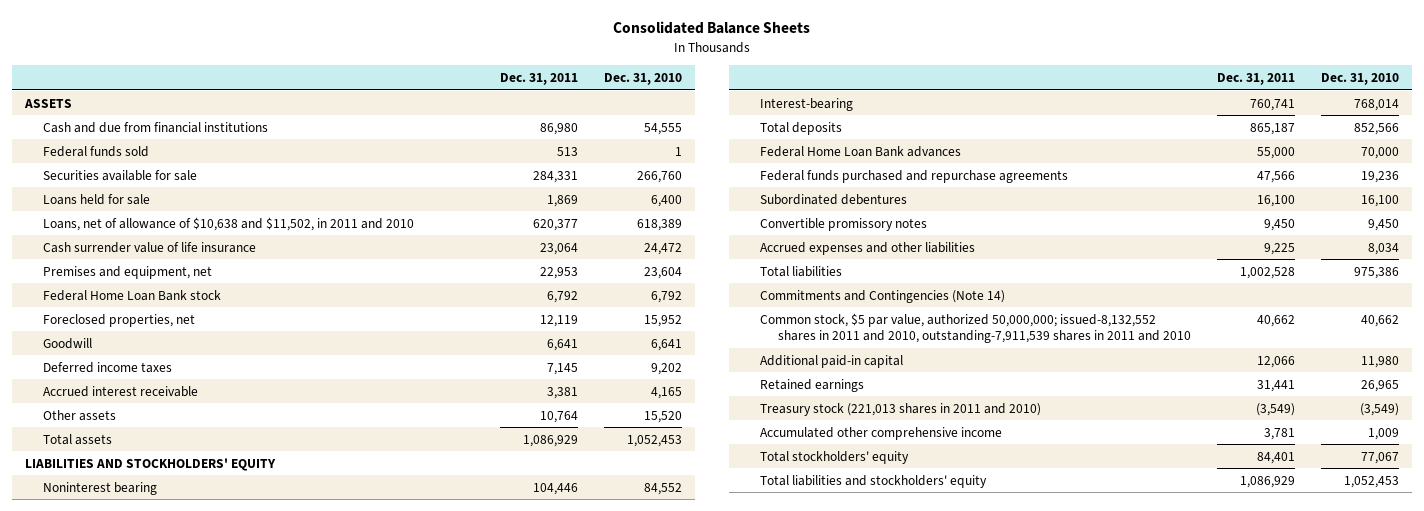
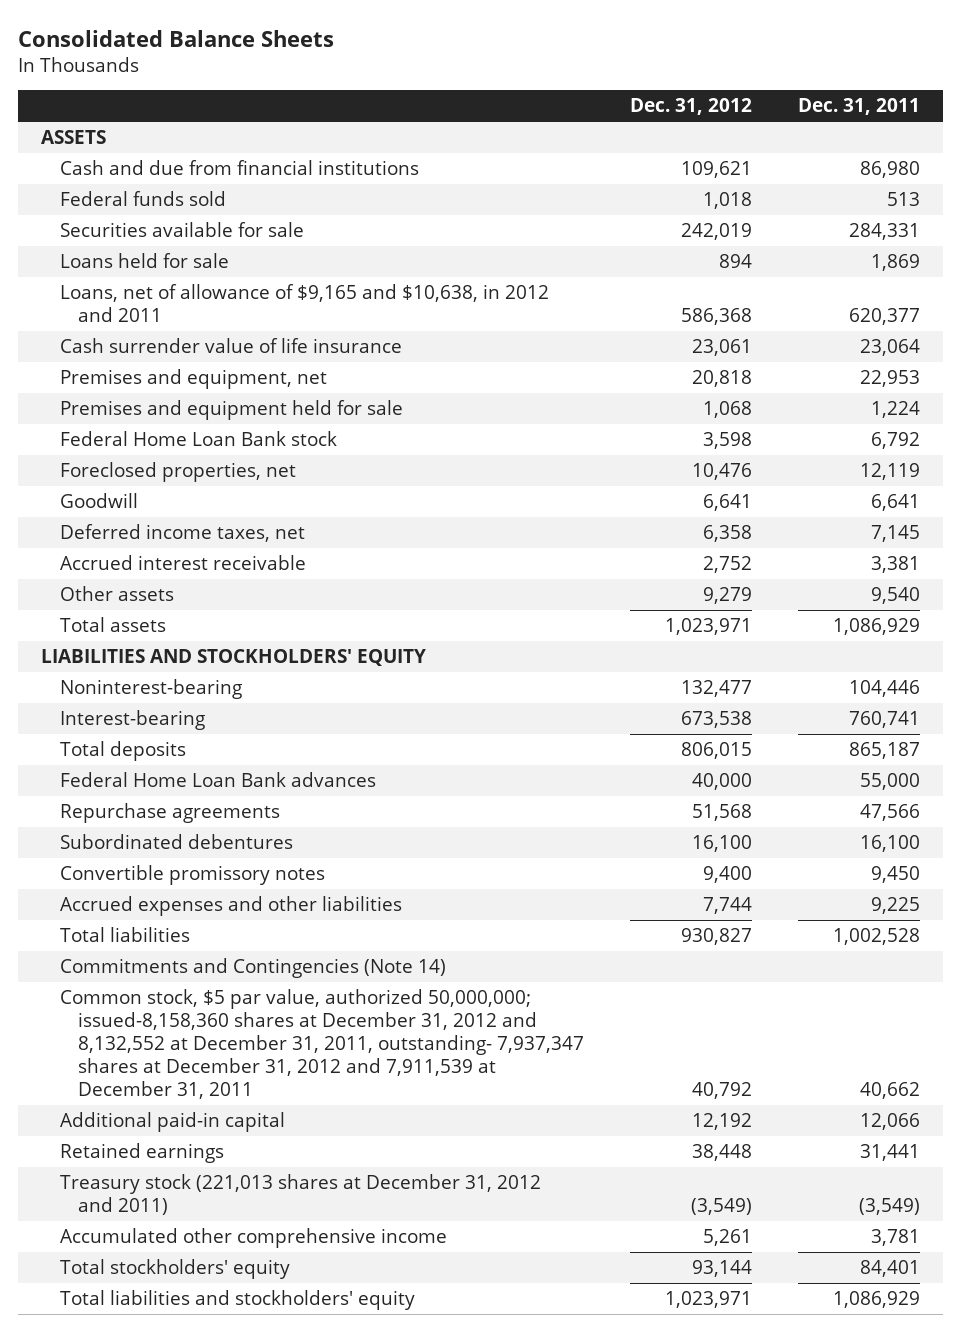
[604,72,683,85] Dec. 31, 2010 -> none
none -> [630,98,753,116] Dec. 31, 2012
[42,216,414,231] Loans, net of allowance of $10,638 and $11,502, in 2011 and 2010 -> [59,283,549,322] Loans, net of allowance of $9,165 and $10,638, in 2012 and 2011
none -> [59,399,403,420] Premises and equipment held for sale
[42,361,172,373] Deferred income taxes -> [59,523,305,542] Deferred income taxes, net
[539,410,578,423] 10,764 -> [871,586,921,604] 9,540
[42,481,157,495] Noninterest bearing -> [59,678,242,699] Noninterest-bearing
[760,169,1069,183] Federal funds purchased and repurchase agreements -> [59,802,280,823] Repurchase agreements
[760,312,1192,344] Common stock, $5 par value, authorized 50,000,000; issued-8,132,552 shares in 2011 and 2010, outstanding-7,911,539 shares in 2011 and 2010 -> [59,988,585,1099] Common stock, $5 par value, authorized 50,000,000; issued-8,158,360 shares at December 31, 2012 and 8,132,552 at December 31, 2011, outstanding- 7,937,347 shares at December 31, 2012 and 7,911,539 at December 31, 2011
[760,402,1042,416] Treasury stock (221,013 shares in 2011 and 2010) -> [59,1173,541,1215] Treasury stock (221,013 shares at December 31, 2012 and 2011)

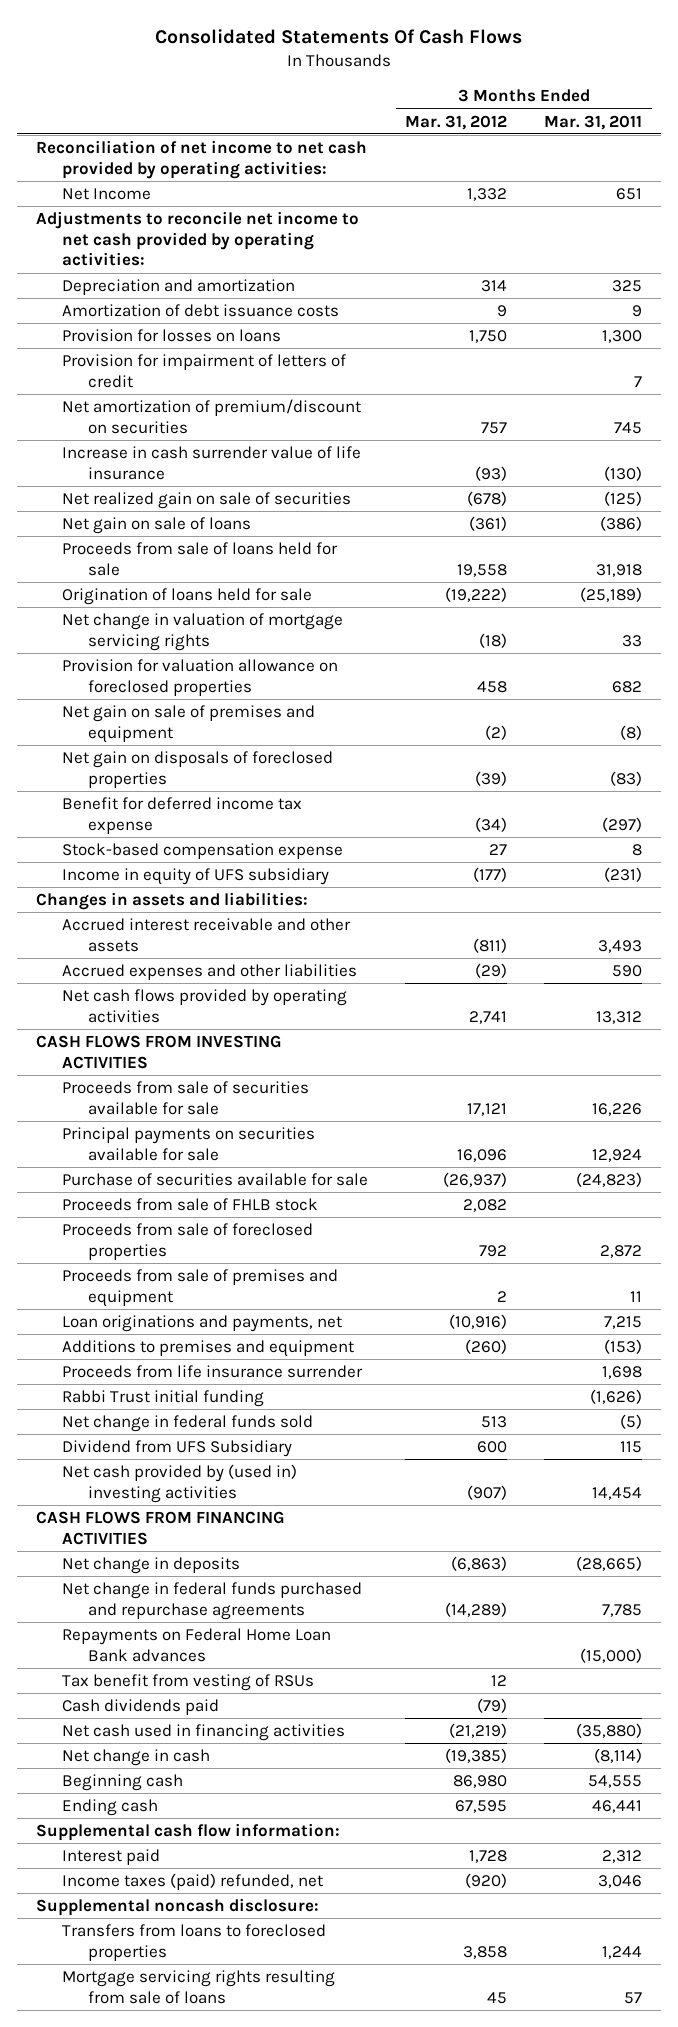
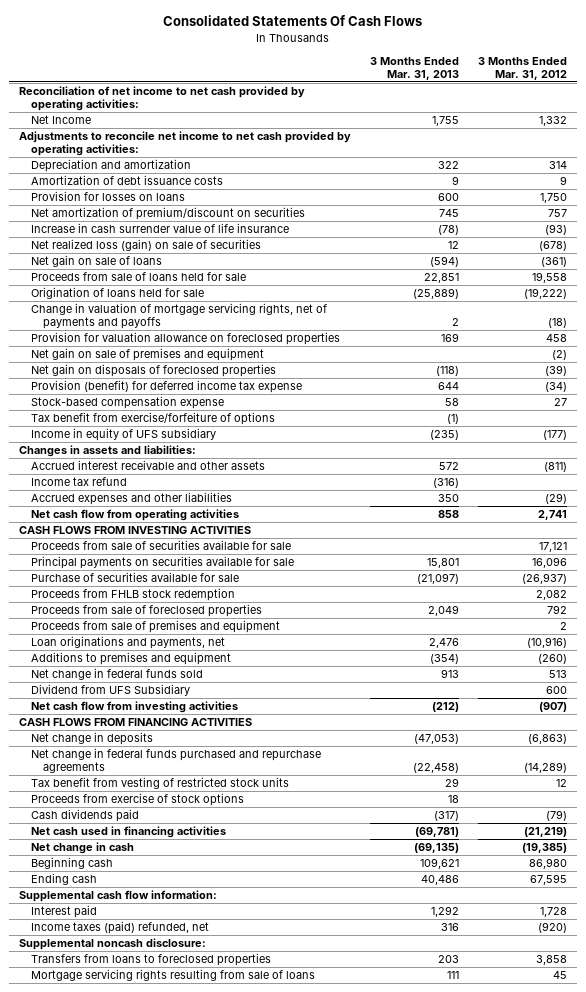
[544,114,643,130] Mar. 31, 2011 -> none
none -> [370,56,460,80] 3 Months Ended Mar. 31, 2013
[61,354,346,388] Provision for impairment of letters of credit -> none
[61,492,351,510] Net realized gain on sale of securities -> [30,239,261,252] Net realized loss (gain) on sale of securities
[61,613,343,651] Net change in valuation of mortgage servicing rights -> [30,303,327,330] Change in valuation of mortgage servicing rights, net of payments and payoffs
[61,797,302,834] Benefit for deferred income tax expense -> [30,380,302,394] Provision (benefit) for deferred income tax expense
none -> [30,412,275,426] Tax benefit from exercise/forfeiture of options
none -> [30,477,127,487] Income tax refund
[61,989,347,1023] Net cash flows provided by operating activities -> [30,509,239,522] Net cash flow from operating activities
[61,1198,318,1212] Proceeds from sale of FHLB stock -> [30,588,235,602] Proceeds from FHLB stock redemption
[61,1365,363,1379] Proceeds from life insurance surrender -> none
[61,1390,264,1408] Rabbi Trust initial funding -> none
[61,1464,297,1503] Net cash provided by (used in) investing activities -> [30,701,238,714] Net cash flow from investing activities
[61,1628,331,1662] Repayments on Federal Home Loan Bank advances -> none
[61,1674,314,1692] Tax benefit from vesting of RSUs -> [30,777,289,790] Tax benefit from vesting of restricted stock units
none -> [30,793,244,807] Proceeds from exercise of stock options

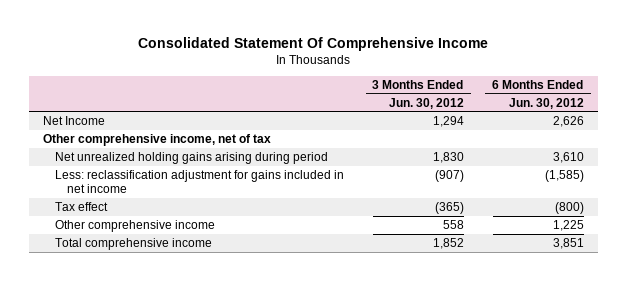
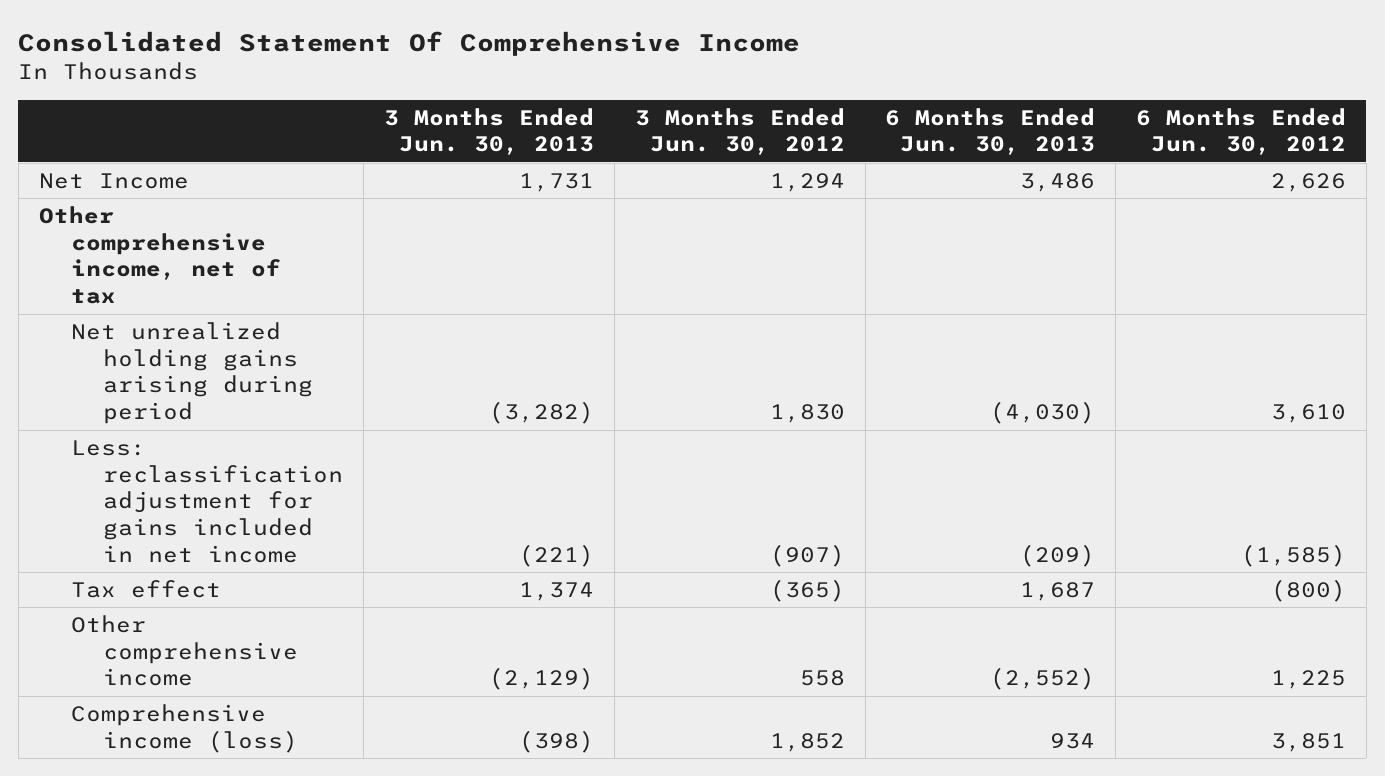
none -> [384,107,595,156] 3 Months Ended Jun. 30, 2013
none -> [885,107,1096,156] 6 Months Ended Jun. 30, 2013
[54,237,212,250] Total comprehensive income -> [71,703,299,753] Comprehensive income (loss)

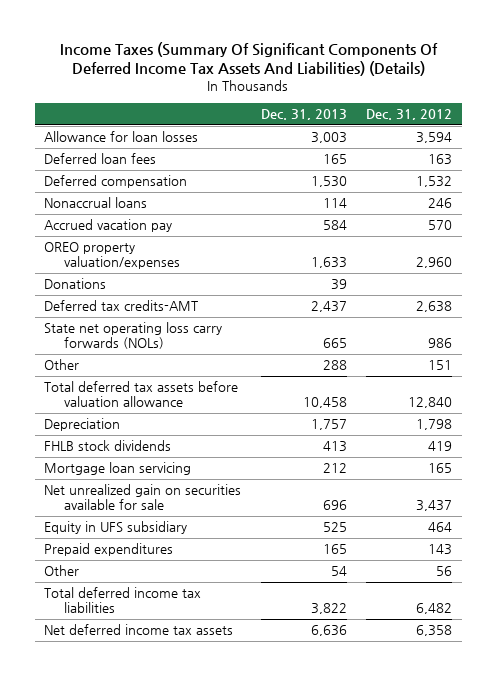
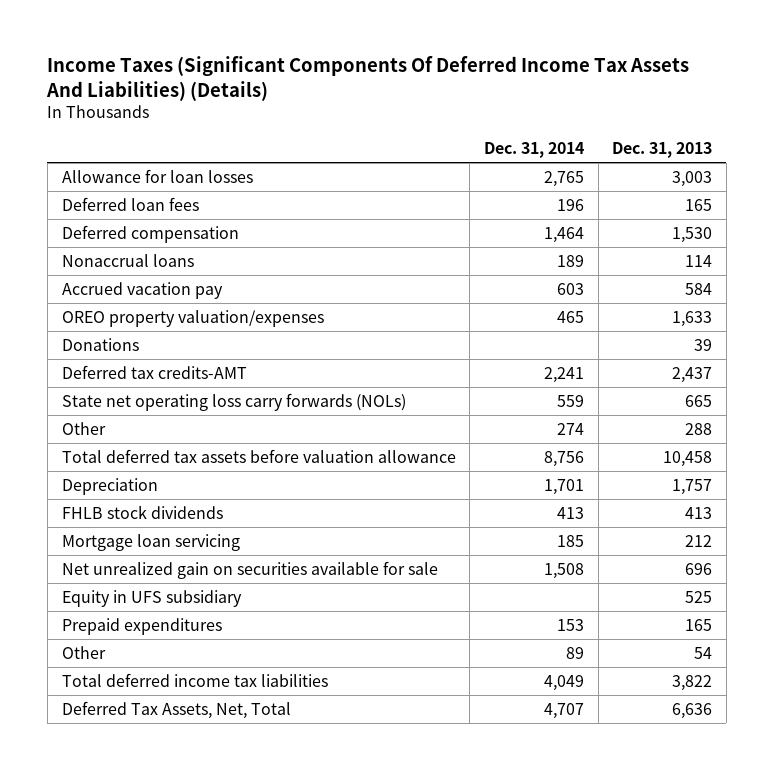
[60,41,439,77] Income Taxes (Summary Of Significant Components Of Deferred Income Tax Assets And Liabilities) (Details) -> [46,56,690,101] Income Taxes (Significant Components Of Deferred Income Tax Assets And Liabilities) (Details)
[366,108,453,120] Dec. 31, 2012 -> none
none -> [483,141,584,158] Dec. 31, 2014
[44,624,234,636] Net deferred income tax assets -> [61,700,291,719] Deferred Tax Assets, Net, Total

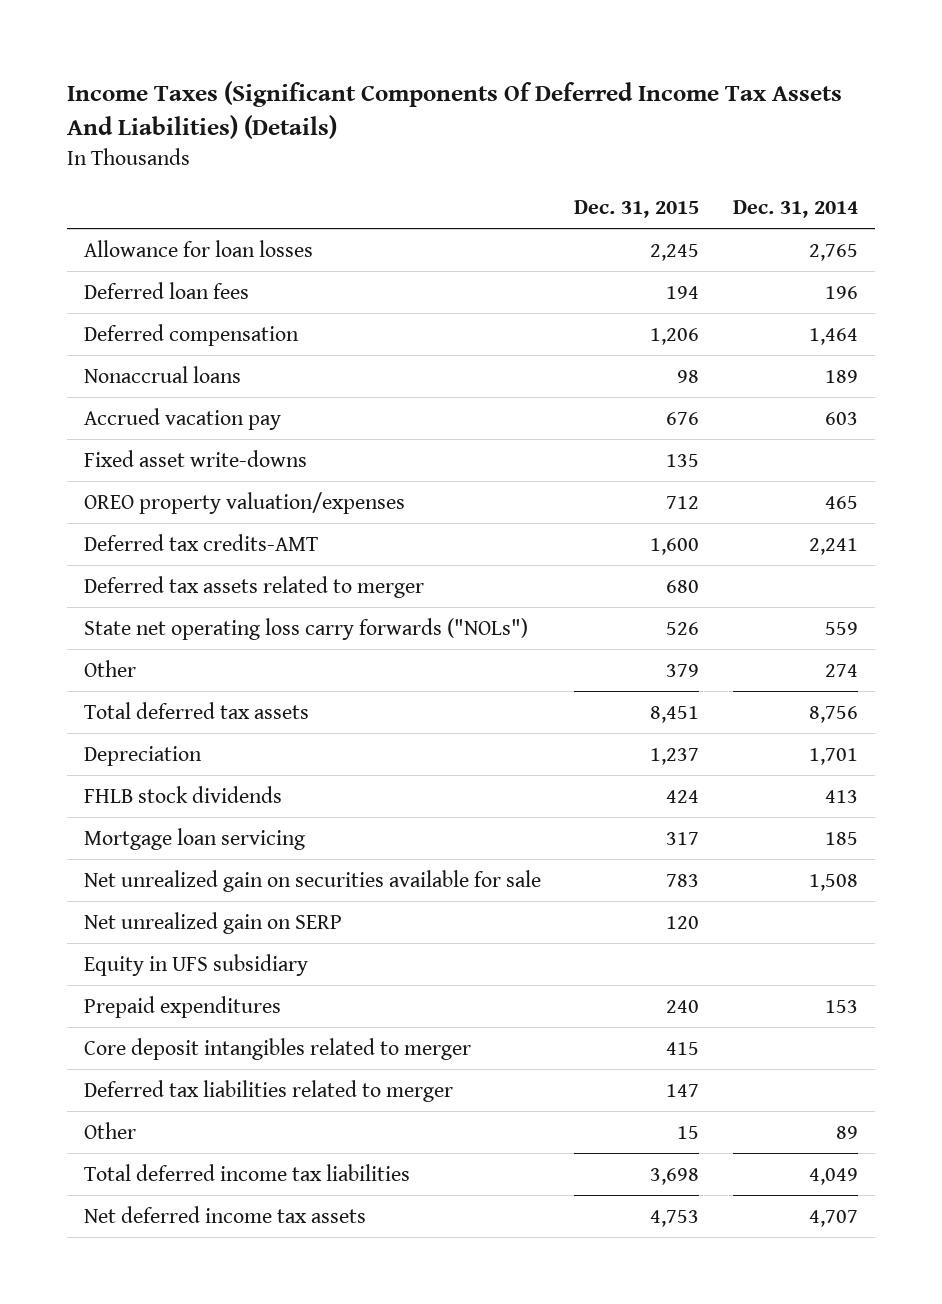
[612,141,713,158] Dec. 31, 2013 -> none
none -> [574,200,700,219] Dec. 31, 2015
none -> [83,449,307,467] Fixed asset write-downs
[61,337,139,351] Donations -> none
none -> [83,575,424,598] Deferred tax assets related to merger
[61,392,406,411] State net operating loss carry forwards (NOLs) -> [83,617,528,640] State net operating loss carry forwards ("NOLs")
[61,448,456,463] Total deferred tax assets before valuation allowance -> [83,701,309,719] Total deferred tax assets
none -> [83,911,342,934] Net unrealized gain on SERP
none -> [83,1037,471,1060] Core deposit intangibles related to merger
none -> [83,1079,453,1102] Deferred tax liabilities related to merger
[61,700,291,719] Deferred Tax Assets, Net, Total -> [83,1205,366,1223] Net deferred income tax assets

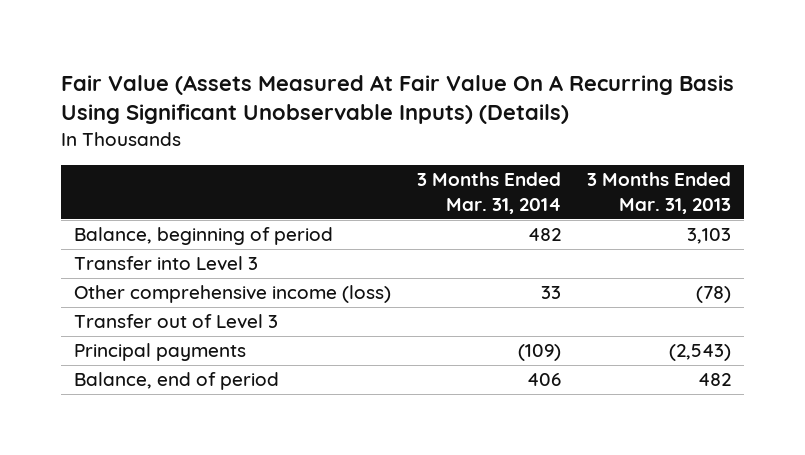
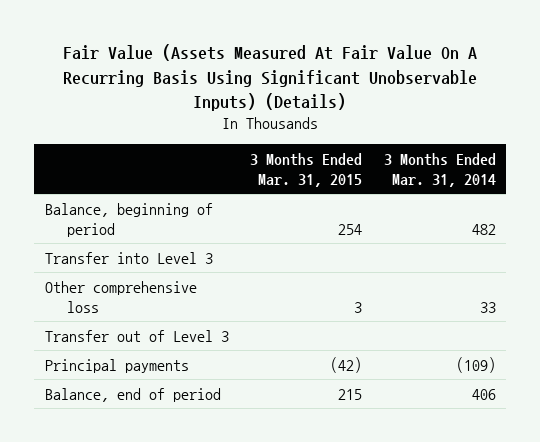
[586,172,731,215] 3 Months Ended Mar. 31, 2013 -> none
none -> [250,152,363,187] 3 Months Ended Mar. 31, 2015
[73,285,391,304] Other comprehensive income (loss) -> [44,280,197,313] Other comprehensive loss

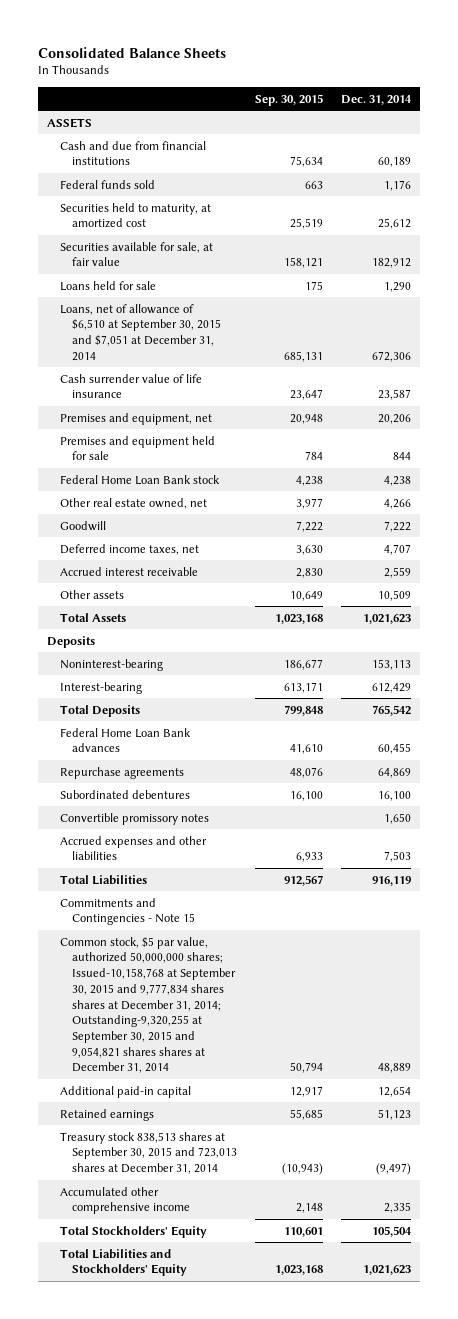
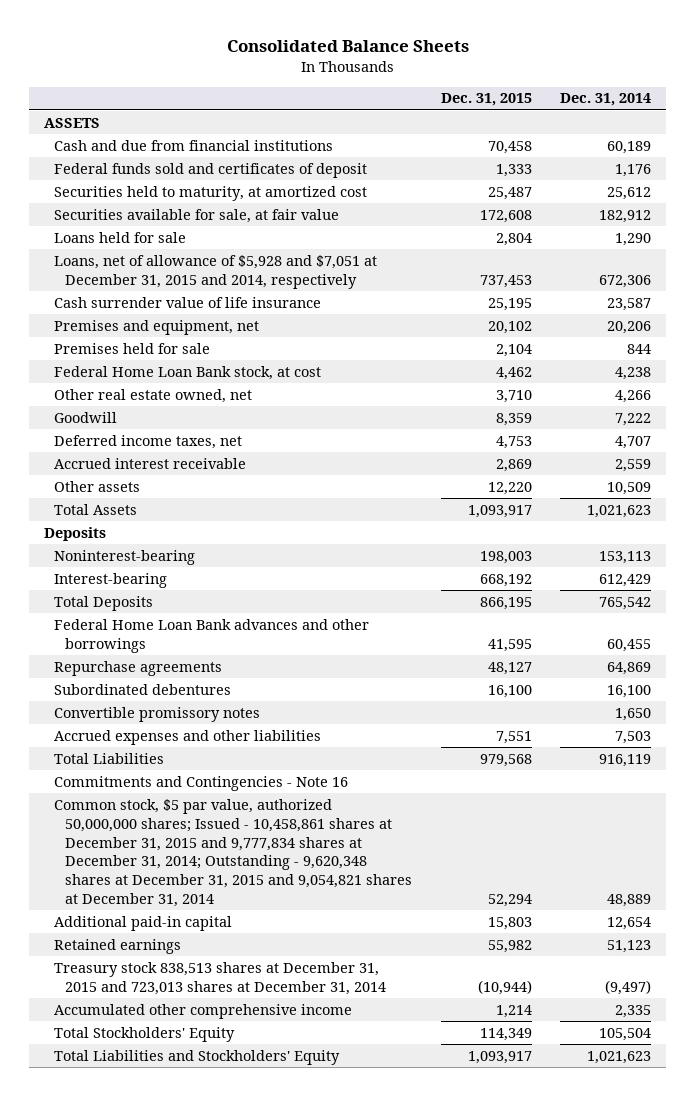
[255,93,324,106] Sep. 30, 2015 -> none
none -> [440,93,532,107] Dec. 31, 2015
[59,179,155,189] Federal funds sold -> [54,162,368,178] Federal funds sold and certificates of deposit
[59,303,222,361] Loans, net of allowance of $6,510 at September 30, 2015 and $7,051 at December 31, 2014 -> [54,254,378,289] Loans, net of allowance of $5,928 and $7,051 at December 31, 2015 and 2014, respectively
[59,435,215,461] Premises and equipment held for sale -> [54,342,211,354] Premises held for sale
[59,474,220,485] Federal Home Loan Bank stock -> [54,365,322,380] Federal Home Loan Bank stock, at cost
[59,727,191,753] Federal Home Loan Bank advances -> [54,618,370,653] Federal Home Loan Bank advances and other borrowings
[59,897,196,926] Commitments and Contingencies - Note 15 -> [54,775,349,791] Commitments and Contingencies - Note 16
[59,936,237,1074] Common stock, $5 par value, authorized 50,000,000 shares; Issued-10,158,768 at September 30, 2015 and 9,777,834 shares shares at December 31, 2014; Outstanding-9,320,255 at September 30, 2015 and 9,054,821 shares shares at December 31, 2014 -> [54,798,412,908] Common stock, $5 par value, authorized 50,000,000 shares; Issued - 10,458,861 shares at December 31, 2015 and 9,777,834 shares at December 31, 2014; Outstanding - 9,620,348 shares at December 31, 2015 and 9,054,821 shares at December 31, 2014
[59,1131,238,1175] Treasury stock 838,513 shares at September 30, 2015 and 723,013 shares at December 31, 2014 -> [54,961,386,995] Treasury stock 838,513 shares at December 31, 2015 and 723,013 shares at December 31, 2014

